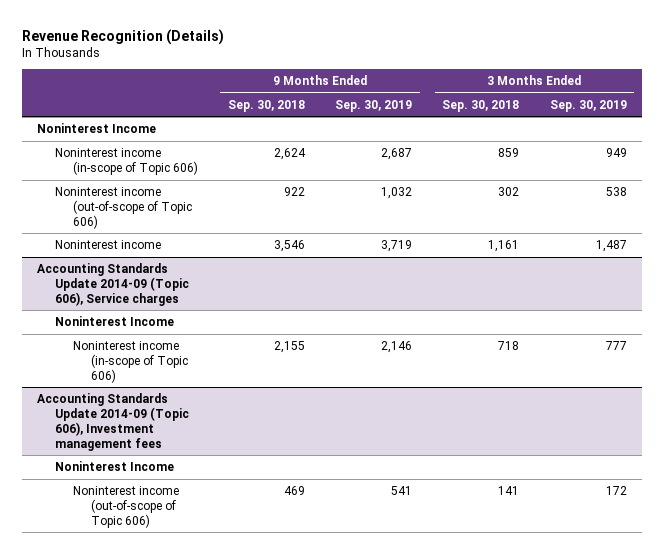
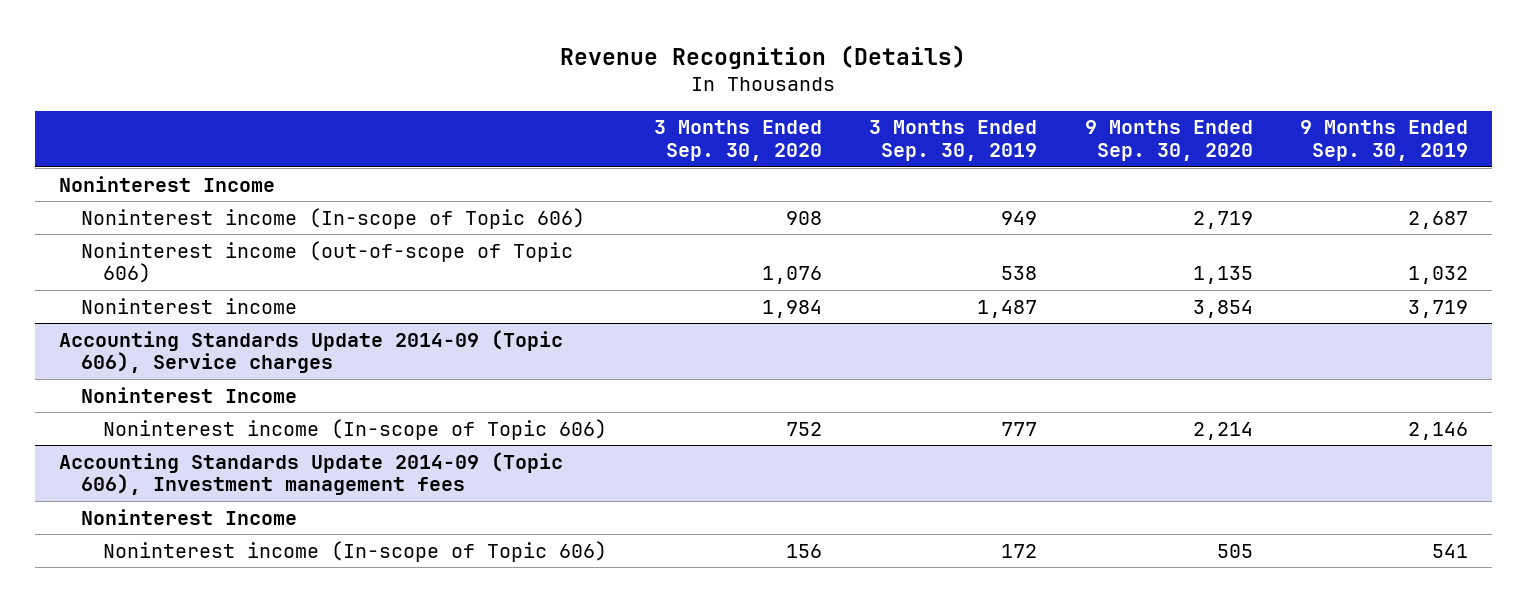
[227,99,305,112] Sep. 30, 2018 -> none
[442,99,520,112] Sep. 30, 2018 -> none
none -> [653,120,822,162] 3 Months Ended Sep. 30, 2020
none -> [1084,120,1253,162] 9 Months Ended Sep. 30, 2020
[54,148,198,175] Noninterest income (in-scope of Topic 606) -> [80,207,585,229] Noninterest income (In-scope of Topic 606)
[72,341,188,383] Noninterest income (in-scope of Topic 606) -> [102,418,607,440] Noninterest income (In-scope of Topic 606)
[72,486,179,528] Noninterest income (out-of-scope of Topic 606) -> [102,540,607,562] Noninterest income (In-scope of Topic 606)

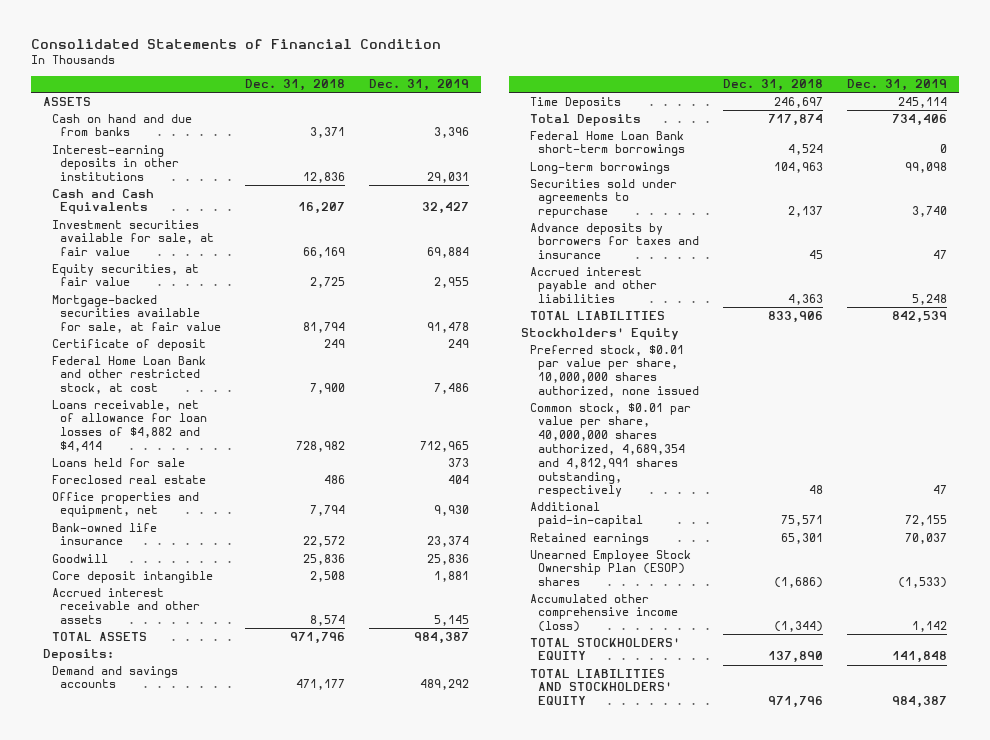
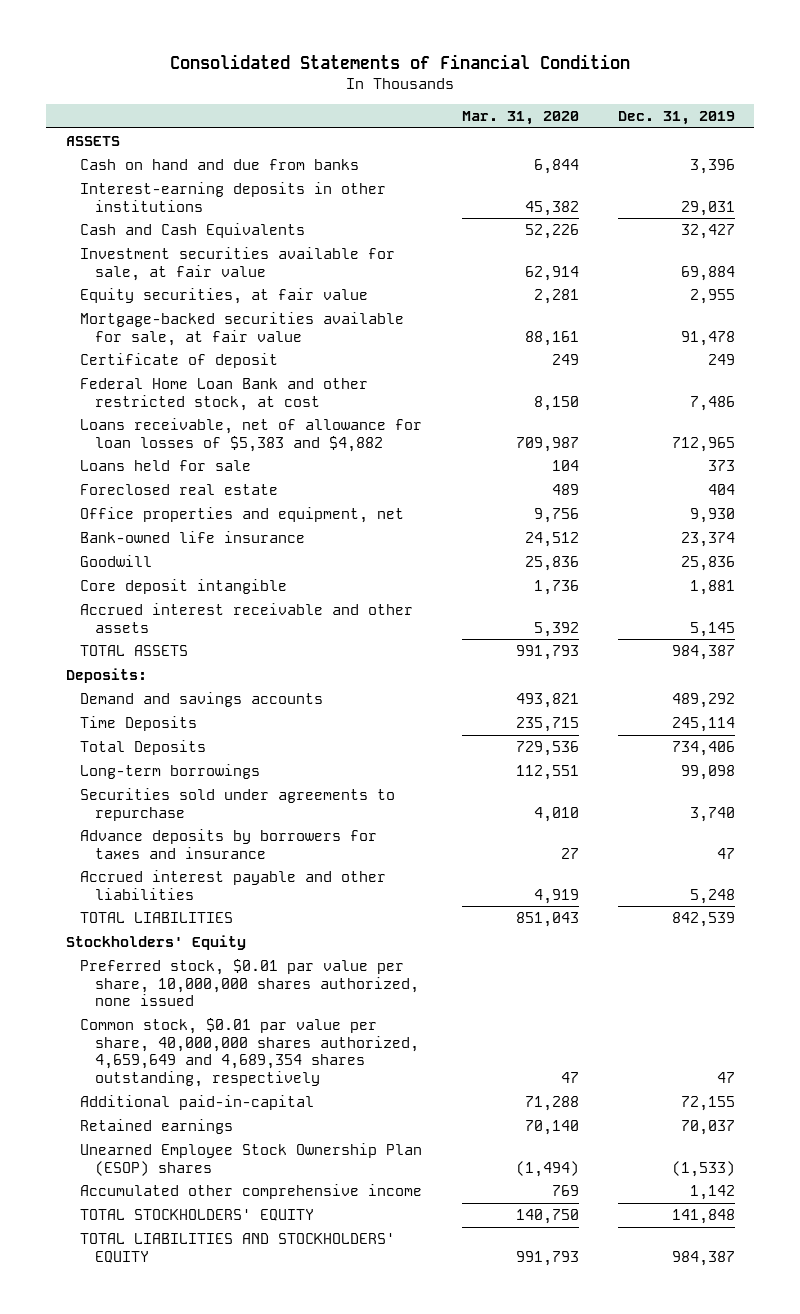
[244,79,345,92] Dec. 31, 2018 -> none
none -> [461,111,579,126] Mar. 31, 2020
[51,399,207,453] Loans receivable, net of allowance for loan losses of $4,882 and $4,414 -> [80,418,423,452] Loans receivable, net of allowance for loan losses of $5,383 and $4,882
[529,130,685,157] Federal Home Loan Bank short-term borrowings -> none
[529,402,691,498] Common stock, $0.01 par value per share, 40,000,000 shares authorized, 4,689,354 and 4,812,991 shares outstanding, respectively -> [80,1018,420,1088] Common stock, $0.01 par value per share, 40,000,000 shares authorized, 4,659,649 and 4,689,354 shares outstanding, respectively
[529,593,678,633] Accumulated other comprehensive income (loss) -> [80,1184,423,1200] Accumulated other comprehensive income

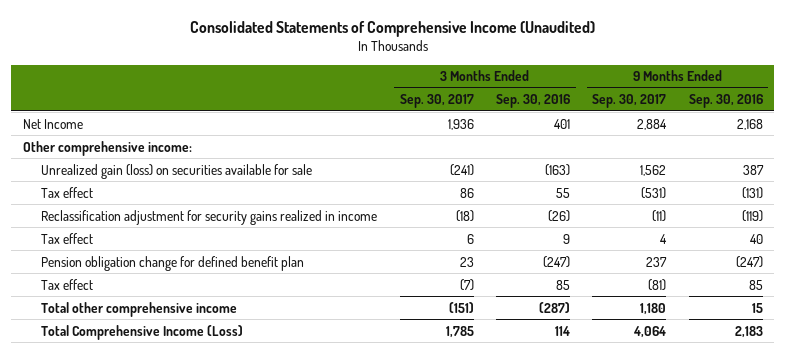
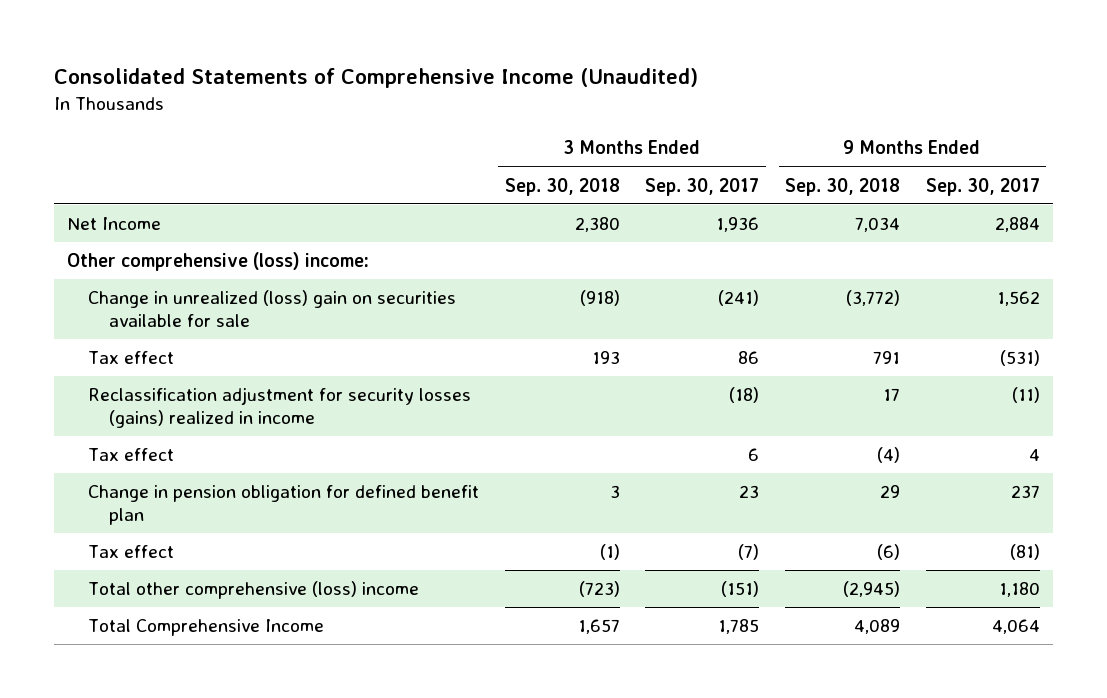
[496,94,571,109] Sep. 30, 2016 -> none
[688,94,763,109] Sep. 30, 2016 -> none
none -> [504,177,620,196] Sep. 30, 2018
none -> [785,177,901,196] Sep. 30, 2018
[22,140,192,156] Other comprehensive income: -> [66,252,369,272] Other comprehensive (loss) income:
[41,163,313,179] Unrealized gain (loss) on securities available for sale -> [88,290,457,327] Change in unrealized (loss) gain on securities available for sale
[41,209,378,225] Reclassification adjustment for security gains realized in income -> [88,387,472,428] Reclassification adjustment for security losses (gains) realized in income
[41,255,305,271] Pension obligation change for defined benefit plan -> [88,485,480,525] Change in pension obligation for defined benefit plan
[41,301,238,317] Total other comprehensive income -> [88,581,420,600] Total other comprehensive (loss) income
[41,324,244,340] Total Comprehensive Income (Loss) -> [88,619,325,637] Total Comprehensive Income

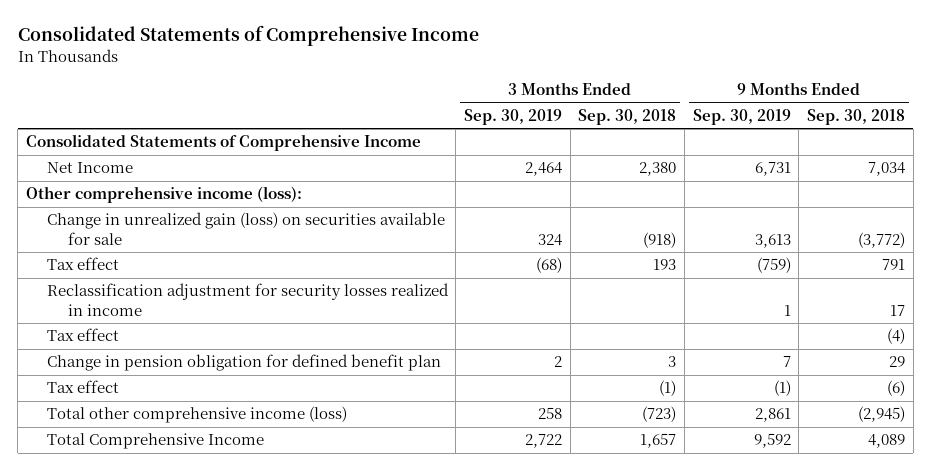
[54,67,699,88] Consolidated Statements of Comprehensive Income (Unaudited) -> [17,25,479,47] Consolidated Statements of Comprehensive Income
[645,177,760,196] Sep. 30, 2017 -> none
[925,177,1040,196] Sep. 30, 2017 -> none
none -> [464,108,563,125] Sep. 30, 2019
none -> [692,108,791,125] Sep. 30, 2019
none -> [25,134,421,152] Consolidated Statements of Comprehensive Income
[66,252,369,272] Other comprehensive (loss) income: -> [25,186,302,204] Other comprehensive income (loss):
[88,290,457,327] Change in unrealized (loss) gain on securities available for sale -> [46,212,445,245] Change in unrealized gain (loss) on securities available for sale
[88,387,472,428] Reclassification adjustment for security losses (gains) realized in income -> [46,283,449,316] Reclassification adjustment for security losses realized in income
[88,581,420,600] Total other comprehensive (loss) income -> [46,406,347,424] Total other comprehensive income (loss)

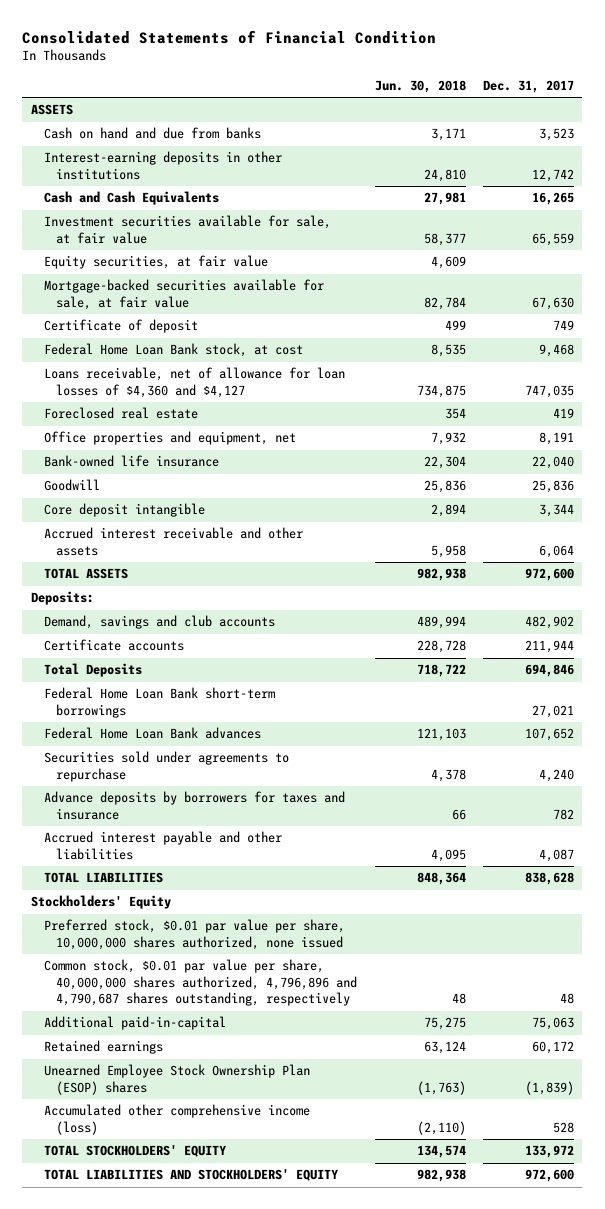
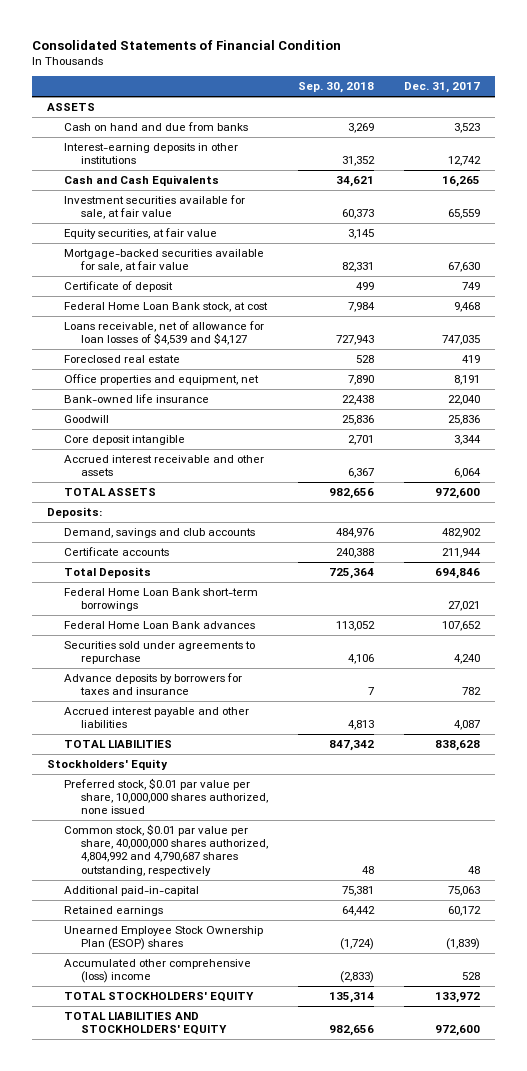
[374,80,466,94] Jun. 30, 2018 -> none
none -> [297,82,374,94] Sep. 30, 2018
[43,367,345,398] Loans receivable, net of allowance for loan losses of $4,360 and $4,127 -> [64,321,265,346] Loans receivable, net of allowance for loan losses of $4,539 and $4,127
[43,959,358,1007] Common stock, $0.01 par value per share, 40,000,000 shares authorized, 4,796,896 and 4,790,687 shares outstanding, respectively -> [64,824,268,876] Common stock, $0.01 par value per share, 40,000,000 shares authorized, 4,804,992 and 4,790,687 shares outstanding, respectively
[43,1104,310,1135] Accumulated other comprehensive income (loss) -> [64,959,252,984] Accumulated other comprehensive (loss) income

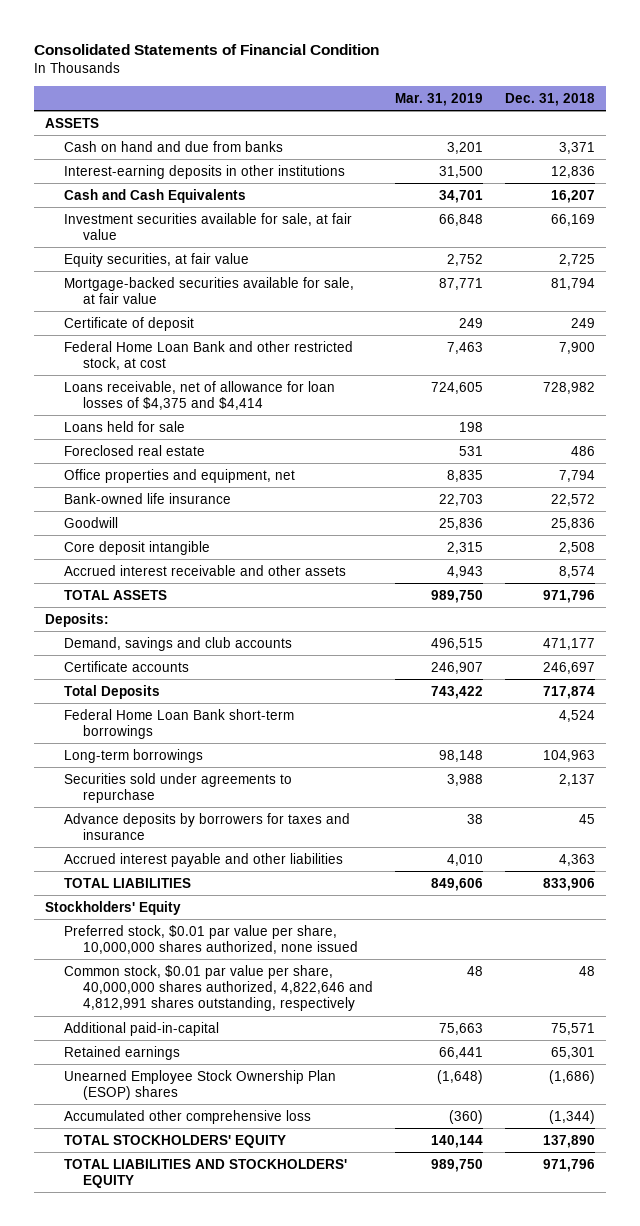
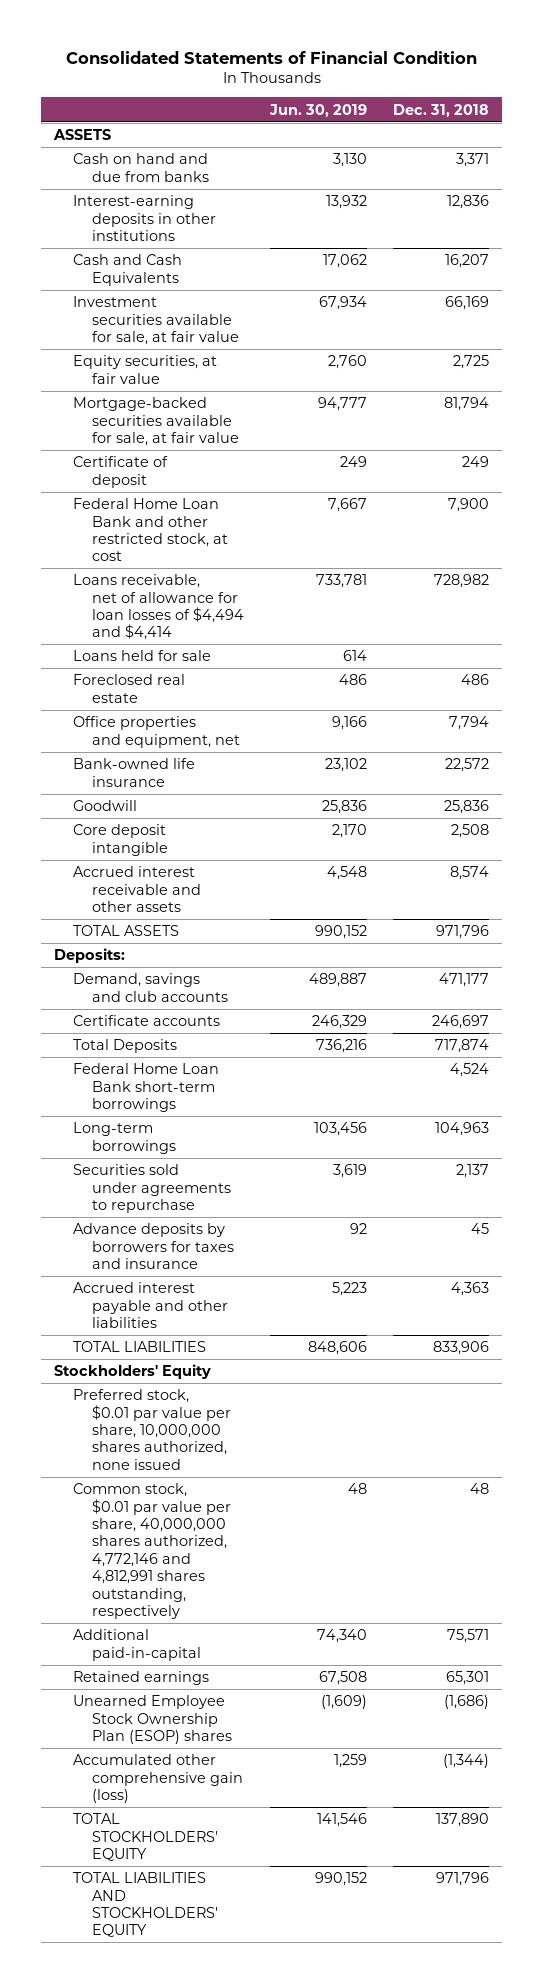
[394,92,483,106] Mar. 31, 2019 -> none
none -> [269,103,368,117] Jun. 30, 2019
[64,380,336,410] Loans receivable, net of allowance for loan losses of $4,375 and $4,414 -> [73,574,245,641] Loans receivable, net of allowance for loan losses of $4,494 and $4,414
[64,964,374,1012] Common stock, $0.01 par value per share, 40,000,000 shares authorized, 4,822,646 and 4,812,991 shares outstanding, respectively -> [73,1483,232,1620] Common stock, $0.01 par value per share, 40,000,000 shares authorized, 4,772,146 and 4,812,991 shares outstanding, respectively
[64,1109,312,1124] Accumulated other comprehensive loss -> [73,1754,244,1803] Accumulated other comprehensive gain (loss)

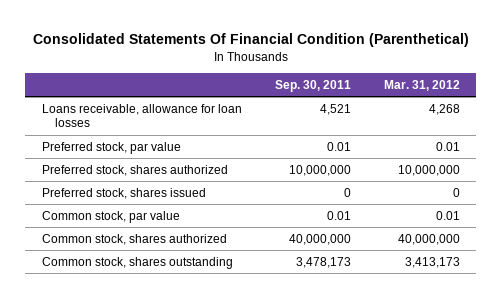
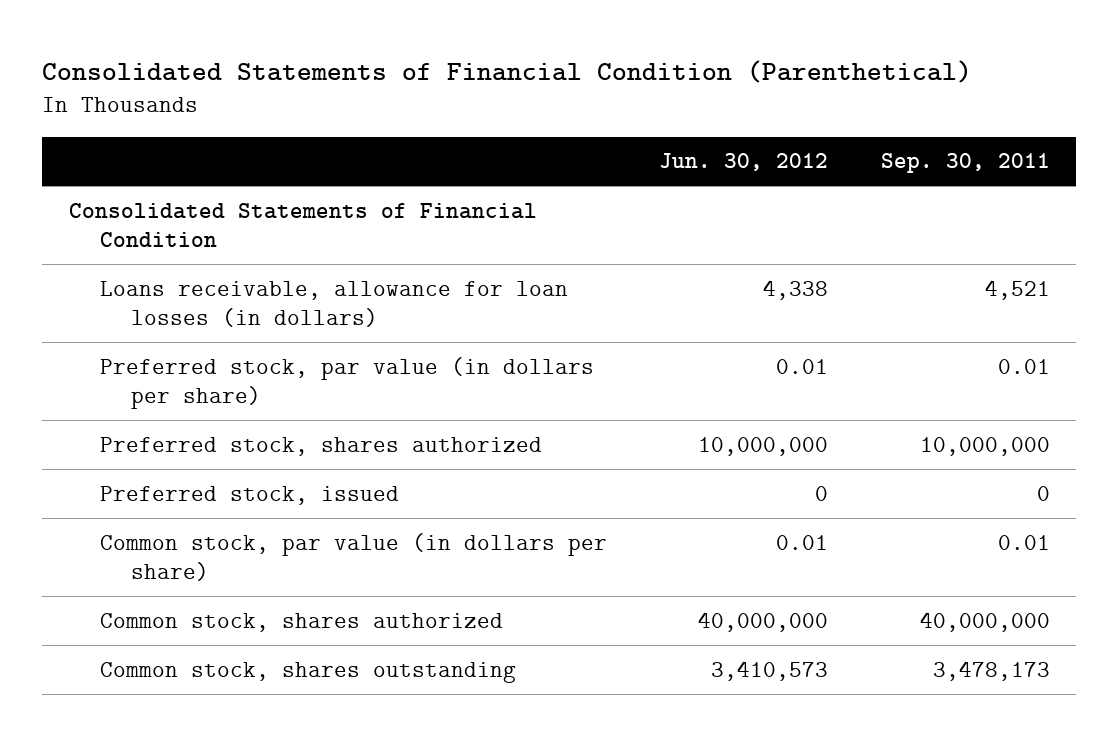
[32,33,469,48] Consolidated Statements Of Financial Condition (Parenthetical) -> [42,59,973,83] Consolidated Statements of Financial Condition (Parenthetical)
[383,79,460,91] Mar. 31, 2012 -> none
none -> [659,153,829,172] Jun. 30, 2012
none -> [68,202,537,247] Consolidated Statements of Financial Condition
[41,103,242,128] Loans receivable, allowance for loan losses -> [99,280,568,327] Loans receivable, allowance for loan losses (in dollars)
[41,141,181,154] Preferred stock, par value -> [99,356,594,409] Preferred stock, par value (in dollars per share)
[41,187,206,199] Preferred stock, shares issued -> [99,485,399,505] Preferred stock, issued
[41,210,180,223] Common stock, par value -> [99,532,607,581] Common stock, par value (in dollars per share)

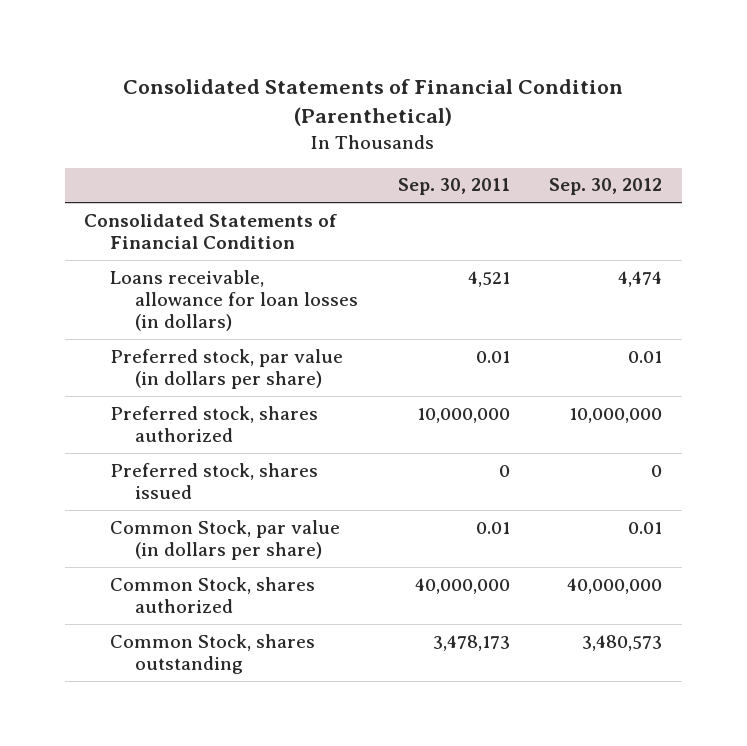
[659,153,829,172] Jun. 30, 2012 -> none
none -> [549,178,663,196] Sep. 30, 2012
[99,485,399,505] Preferred stock, issued -> [109,462,318,499] Preferred stock, shares issued
[99,532,607,581] Common stock, par value (in dollars per share) -> [109,519,340,560] Common Stock, par value (in dollars per share)
[99,612,503,632] Common stock, shares authorized -> [109,576,315,613] Common Stock, shares authorized
[99,661,516,683] Common stock, shares outstanding -> [109,633,315,674] Common Stock, shares outstanding

